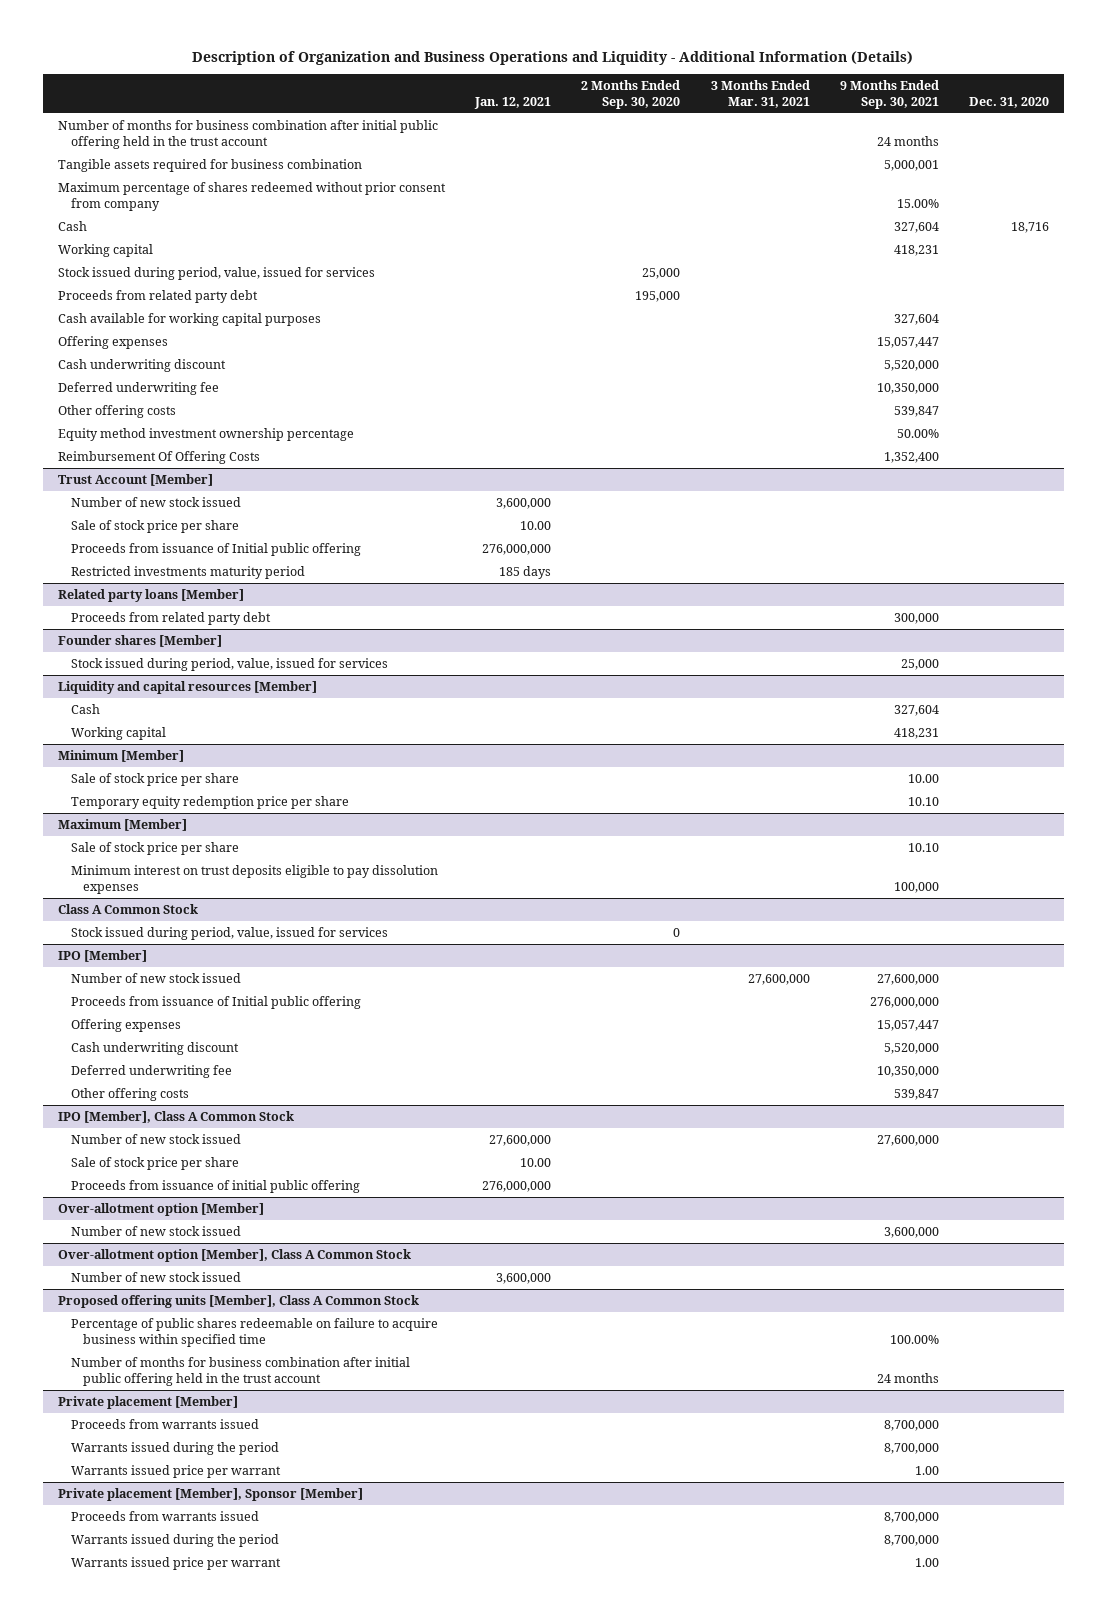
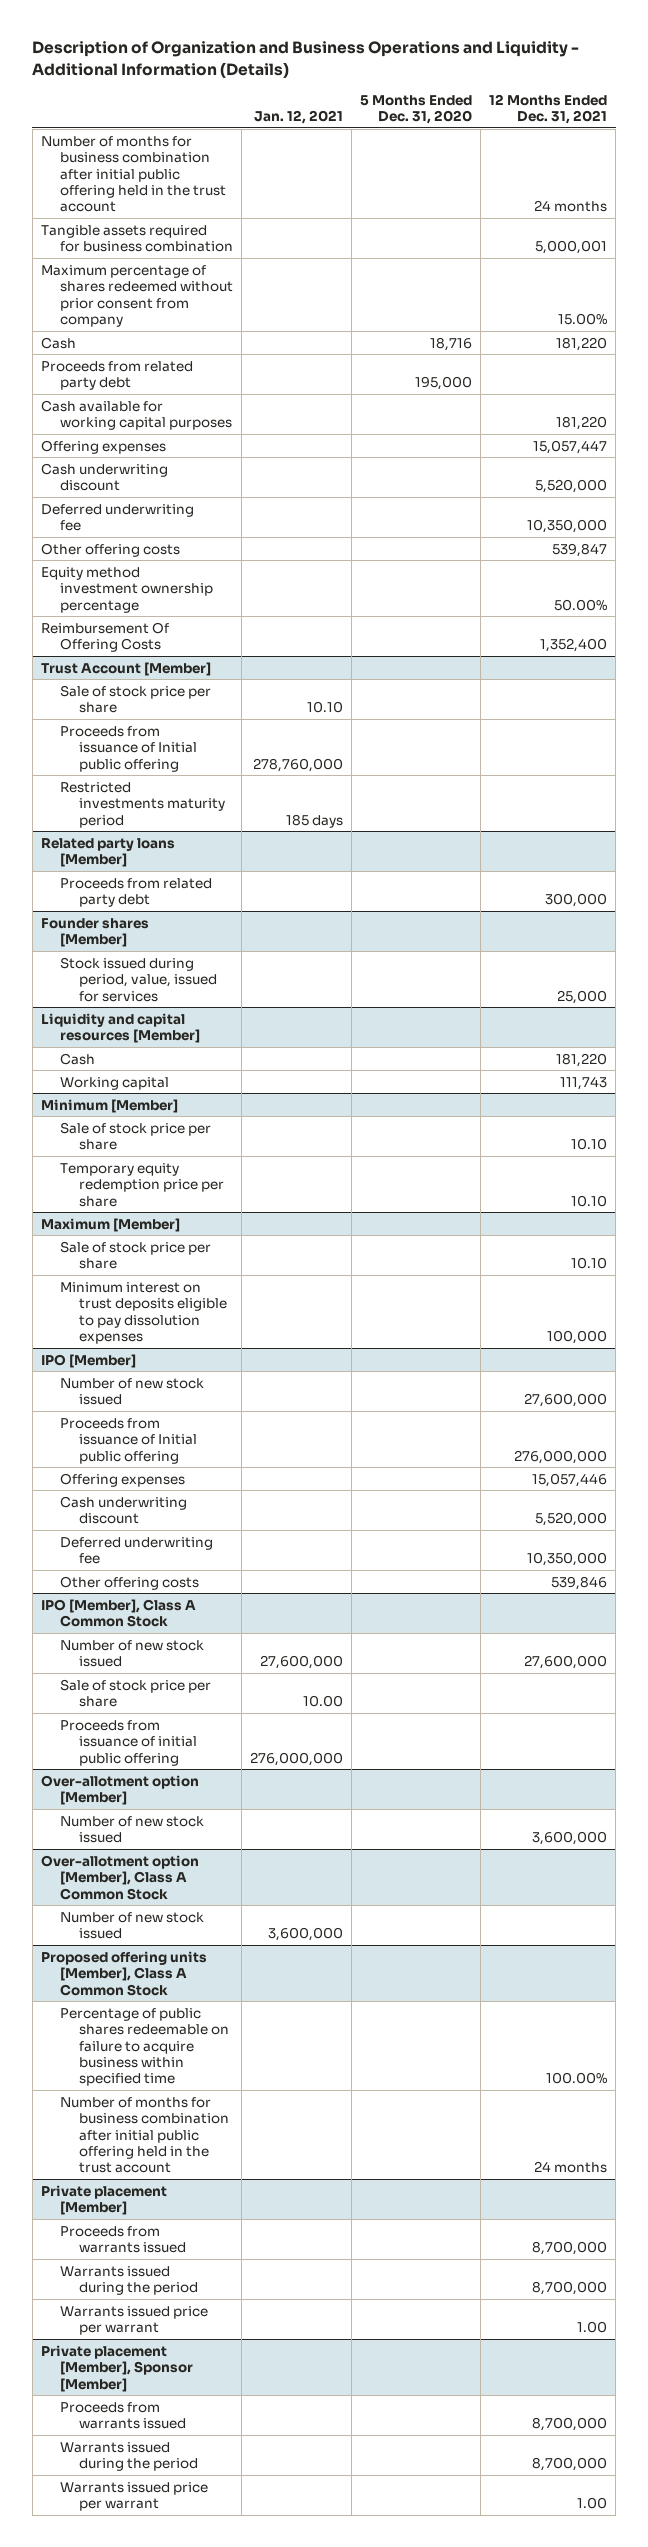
[581,80,681,109] 2 Months Ended Sep. 30, 2020 -> none
[710,80,810,108] 3 Months Ended Mar. 31, 2021 -> none
[839,80,939,109] 9 Months Ended Sep. 30, 2021 -> none
[968,96,1049,108] Dec. 31, 2020 -> none
none -> [359,94,472,125] 5 Months Ended Dec. 31, 2020
none -> [489,93,608,125] 12 Months Ended Dec. 31, 2021
[57,243,153,257] Working capital -> none
[57,266,375,280] Stock issued during period, value, issued for services -> none
[70,496,241,507] Number of new stock issued -> none
[520,520,552,530] 10.00 -> [306,701,343,714] 10.10
[482,543,552,555] 276,000,000 -> [252,757,343,772] 278,760,000
[57,903,198,914] Class A Common Stock -> none
[70,926,388,940] Stock issued during period, value, issued for services -> none

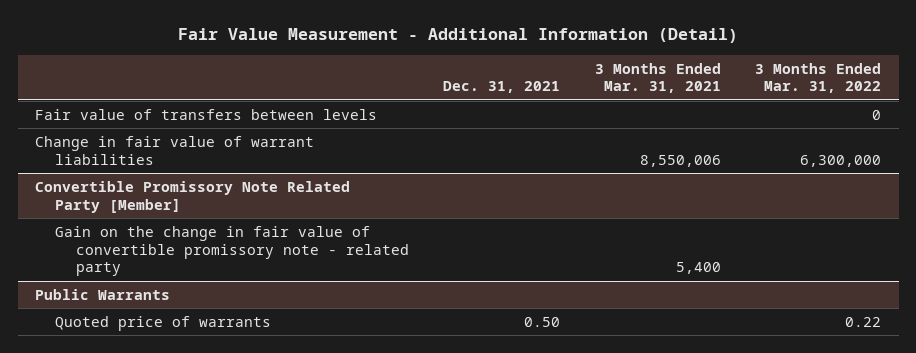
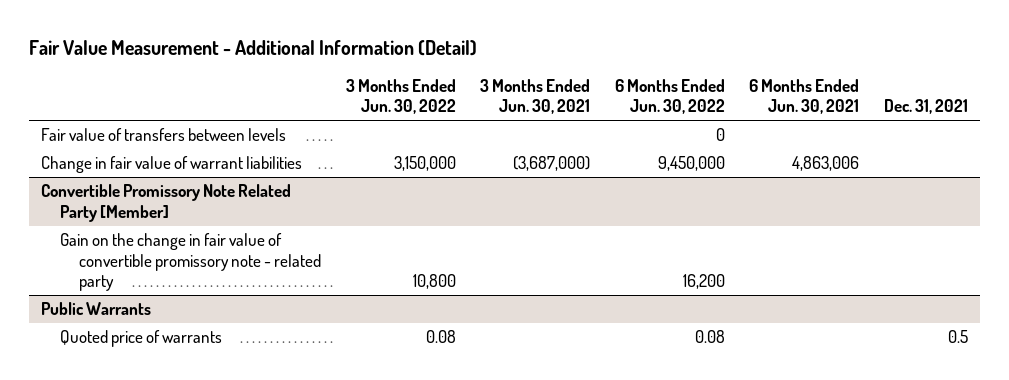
[594,62,721,94] 3 Months Ended Mar. 31, 2021 -> none
[755,62,882,94] 3 Months Ended Mar. 31, 2022 -> none
none -> [345,79,456,115] 3 Months Ended Jun. 30, 2022
none -> [480,79,591,115] 3 Months Ended Jun. 30, 2021
none -> [614,79,725,115] 6 Months Ended Jun. 30, 2022
none -> [749,79,860,115] 6 Months Ended Jun. 30, 2021
[524,316,561,327] 0.50 -> [947,330,968,344] 0.5

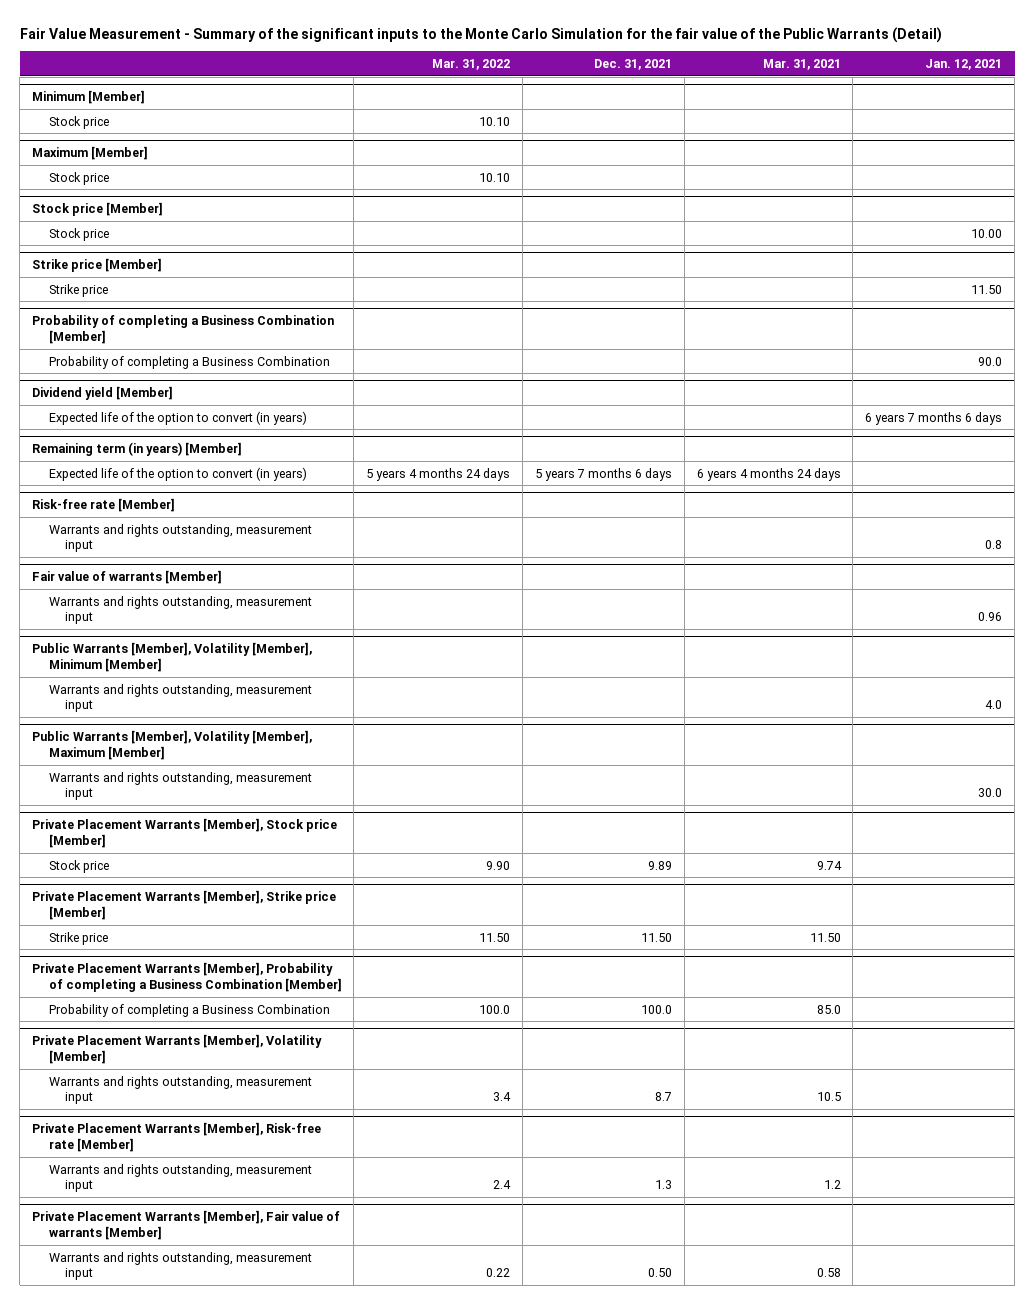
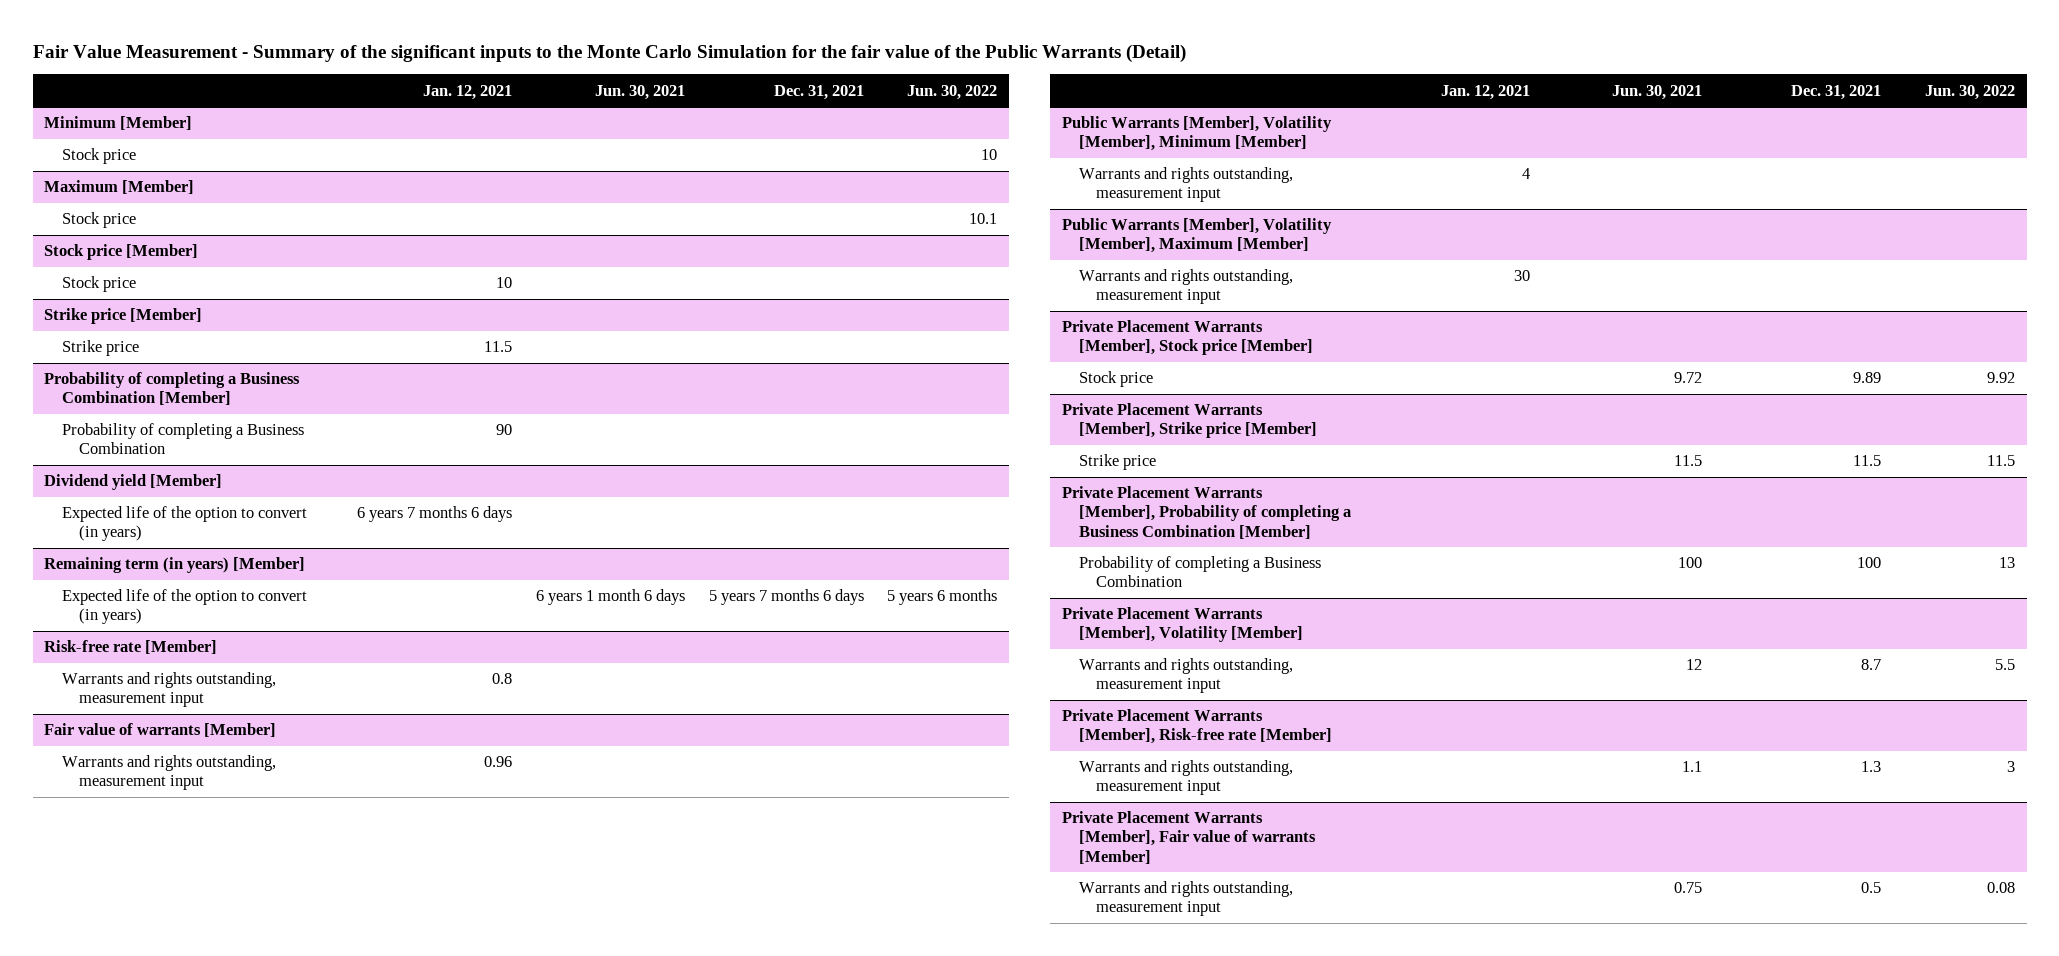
[432,58,511,70] Mar. 31, 2022 -> none
[762,58,841,70] Mar. 31, 2021 -> none
none -> [595,84,686,100] Jun. 30, 2021
none -> [907,84,998,100] Jun. 30, 2022
[971,228,1003,238] 10.00 -> [496,277,513,289] 10
[971,284,1003,294] 11.50 -> [484,341,513,353] 11.5
[978,356,1003,366] 90.0 -> [496,424,513,436] 90
[985,700,1003,710] 4.0 -> [1521,168,1530,180] 4
[978,788,1003,798] 30.0 -> [1513,270,1530,282] 30
[640,932,672,942] 11.50 -> [1853,455,1882,467] 11.5
[640,1004,672,1014] 100.0 -> [1857,557,1882,569] 100
[647,1268,672,1278] 0.50 -> [1861,882,1882,894] 0.5

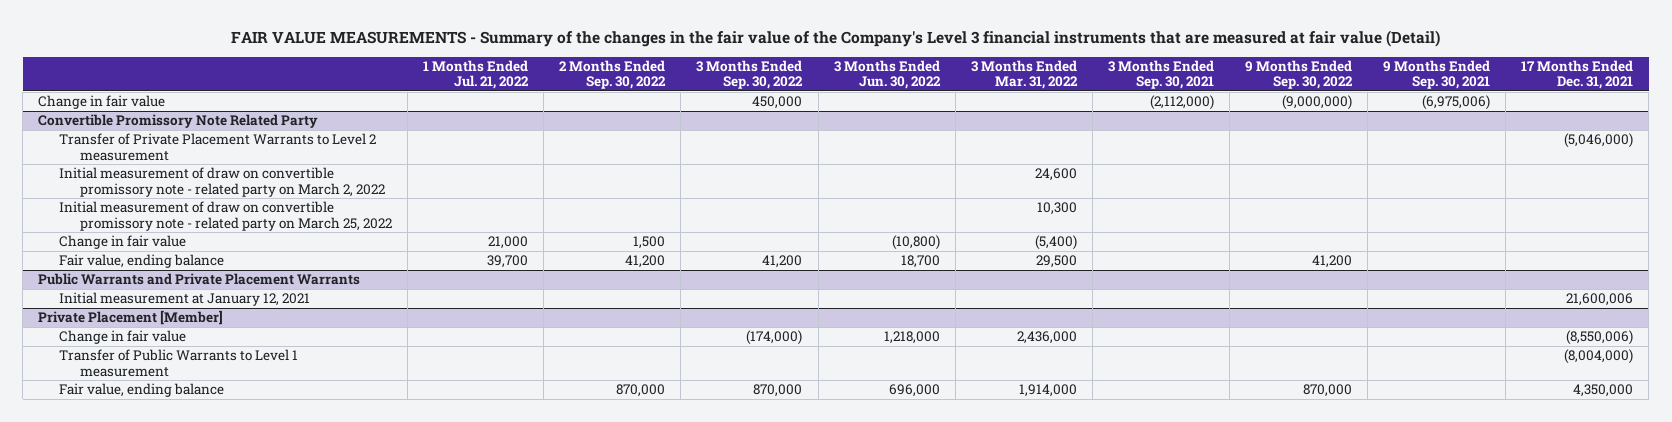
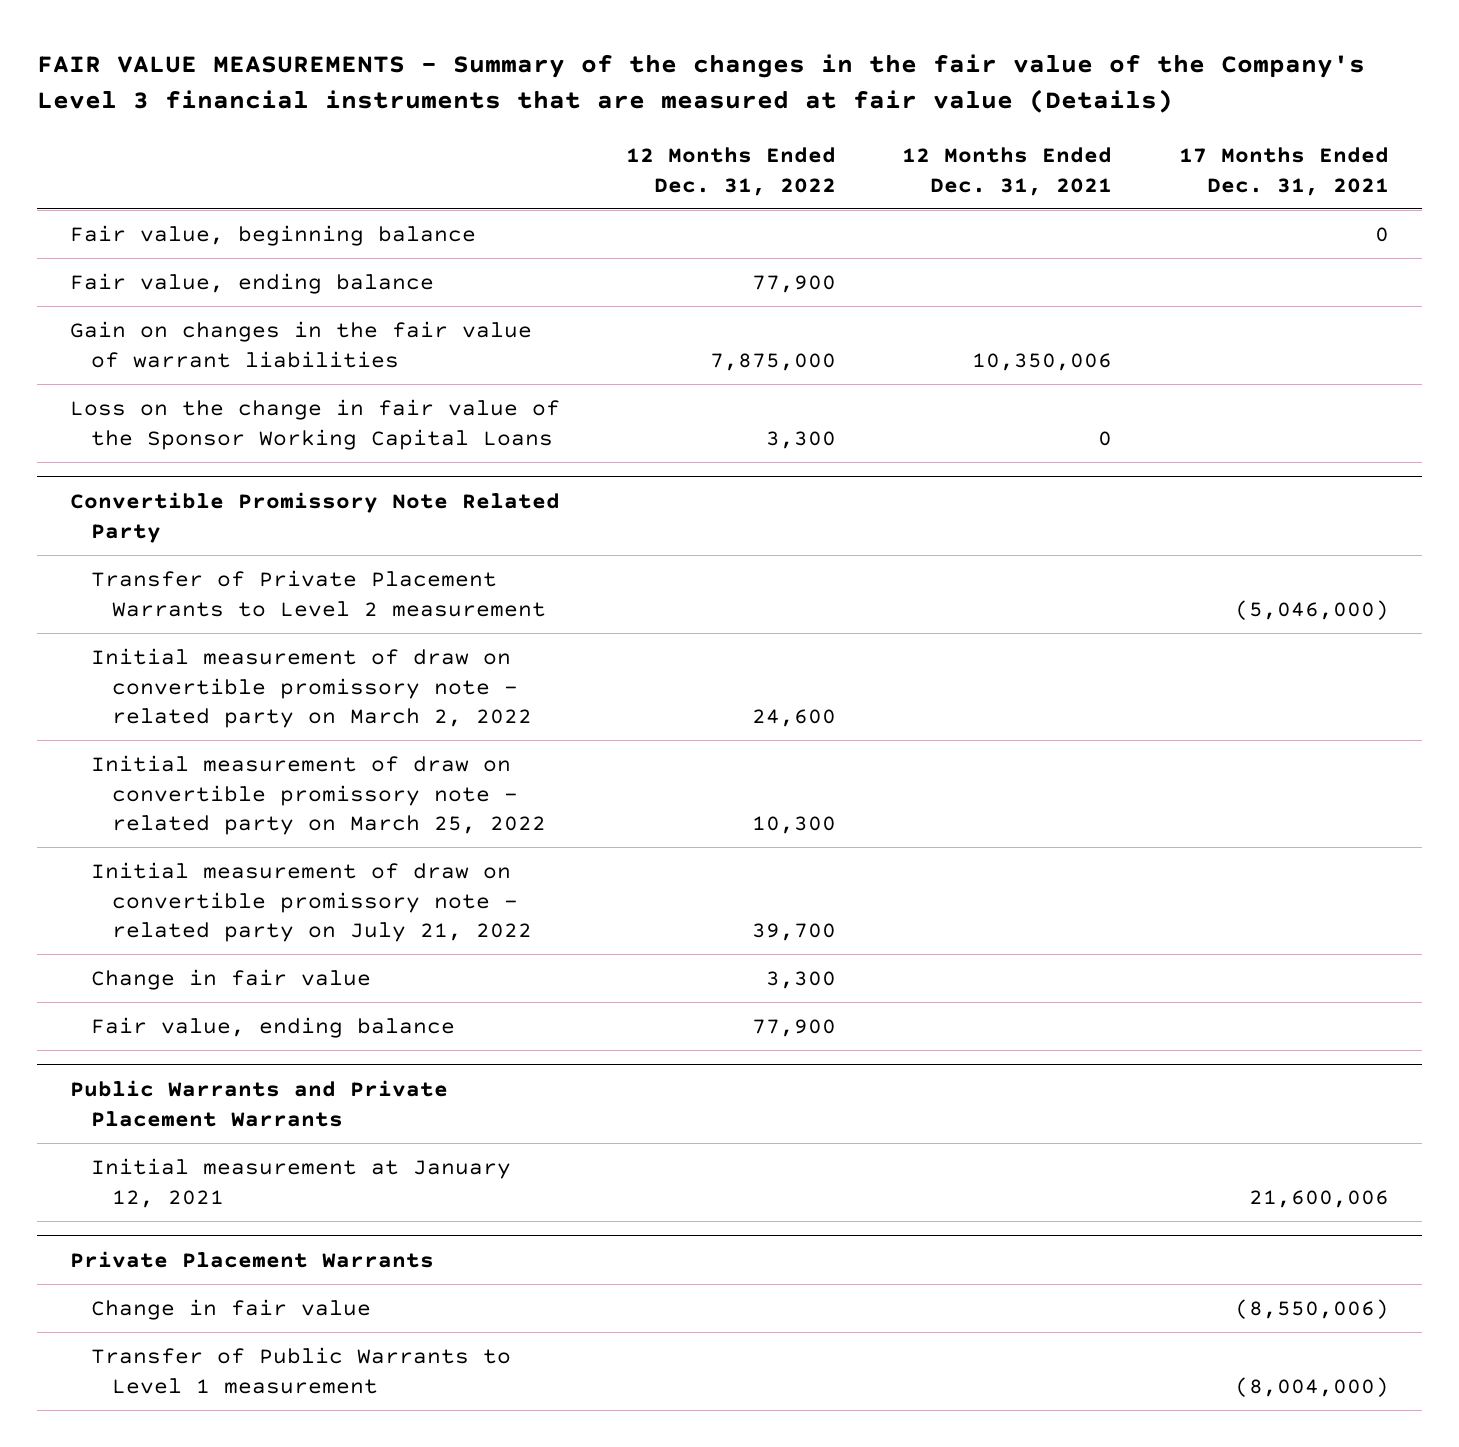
[230,30,1440,48] FAIR VALUE MEASUREMENTS - Summary of the changes in the fair value of the Company's Level 3 financial instruments that are measured at fair value (Detail) -> [36,54,1365,114] FAIR VALUE MEASUREMENTS - Summary of the changes in the fair value of the Company's Level 3 financial instruments that are measured at fair value (Details)
[423,59,530,90] 1 Months Ended Jul. 21, 2022 -> none
[559,59,667,90] 2 Months Ended Sep. 30, 2022 -> none
[696,59,804,90] 3 Months Ended Sep. 30, 2022 -> none
[833,59,941,90] 3 Months Ended Jun. 30, 2022 -> none
[970,59,1078,90] 3 Months Ended Mar. 31, 2022 -> none
[1107,59,1214,90] 3 Months Ended Sep. 30, 2021 -> none
[1245,59,1354,90] 9 Months Ended Sep. 30, 2022 -> none
[1383,59,1491,90] 9 Months Ended Sep. 30, 2021 -> none
none -> [626,147,837,196] 12 Months Ended Dec. 31, 2022
none -> [902,147,1113,196] 12 Months Ended Dec. 31, 2021
[38,95,166,110] Change in fair value -> none
none -> [69,224,476,246] Fair value, beginning balance
none -> [69,272,434,294] Fair value, ending balance
none -> [69,320,532,368] Gain on changes in the fair value of warrant liabilities
none -> [69,398,560,450] Loss on the change in fair value of the Sponsor Working Capital Loans
none -> [91,861,533,943] Initial measurement of draw on convertible promissory note - related party on July 21, 2022
[38,310,224,326] Private Placement [Member] -> [69,1250,434,1268] Private Placement Warrants
[59,383,225,398] Fair value, ending balance -> none

